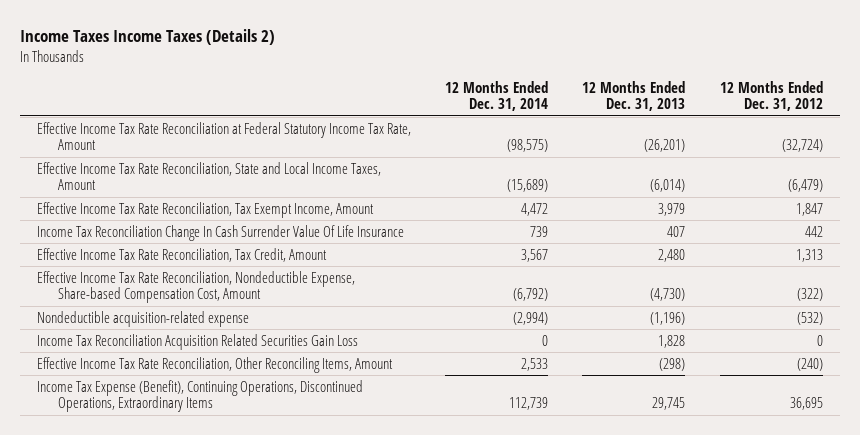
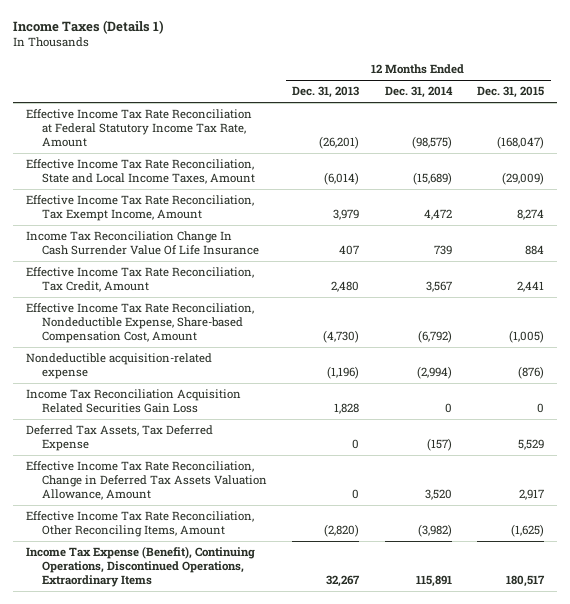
[20,29,276,46] Income Taxes Income Taxes (Details 2) -> [13,19,165,34] Income Taxes (Details 1)
[719,80,823,112] 12 Months Ended Dec. 31, 2012 -> none
none -> [477,86,545,99] Dec. 31, 2015
none -> [26,425,214,452] Deferred Tax Assets, Tax Deferred Expense
none -> [26,461,267,500] Effective Income Tax Rate Reconciliation, Change in Deferred Tax Assets Valuation Allowance, Amount
[521,357,549,371] 2,533 -> [417,524,452,538] (3,982)
[659,357,686,371] (298) -> [324,524,360,538] (2,820)
[509,397,549,411] 112,739 -> [415,574,452,587] 115,891
[652,397,686,411] 29,745 -> [326,574,361,587] 32,267

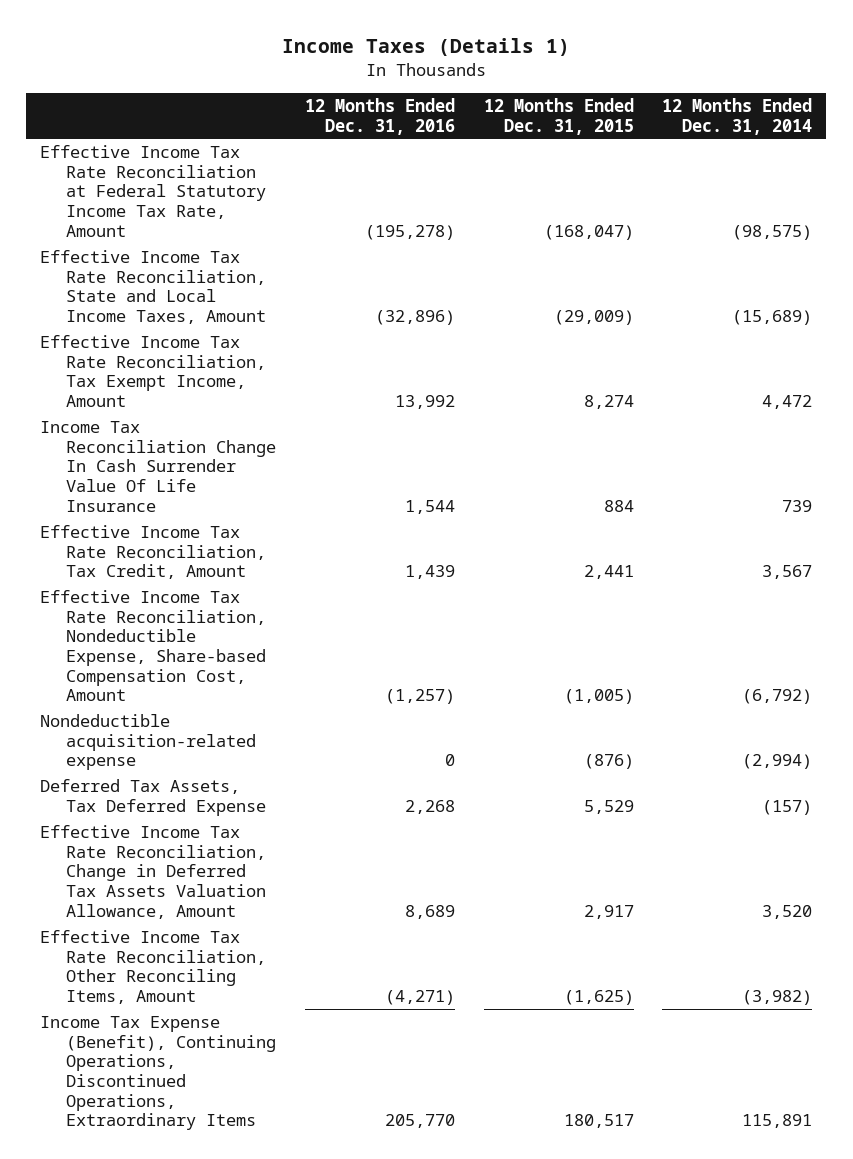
[292,86,360,99] Dec. 31, 2013 -> none
none -> [305,97,456,135] 12 Months Ended Dec. 31, 2016
[26,389,242,414] Income Tax Reconciliation Acquisition Related Securities Gain Loss -> none

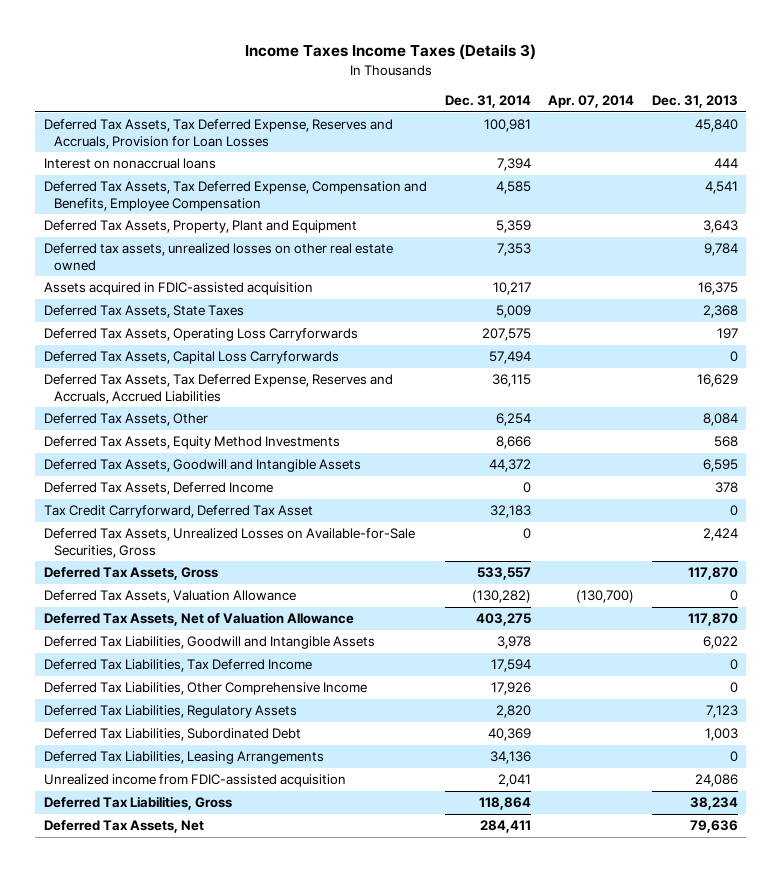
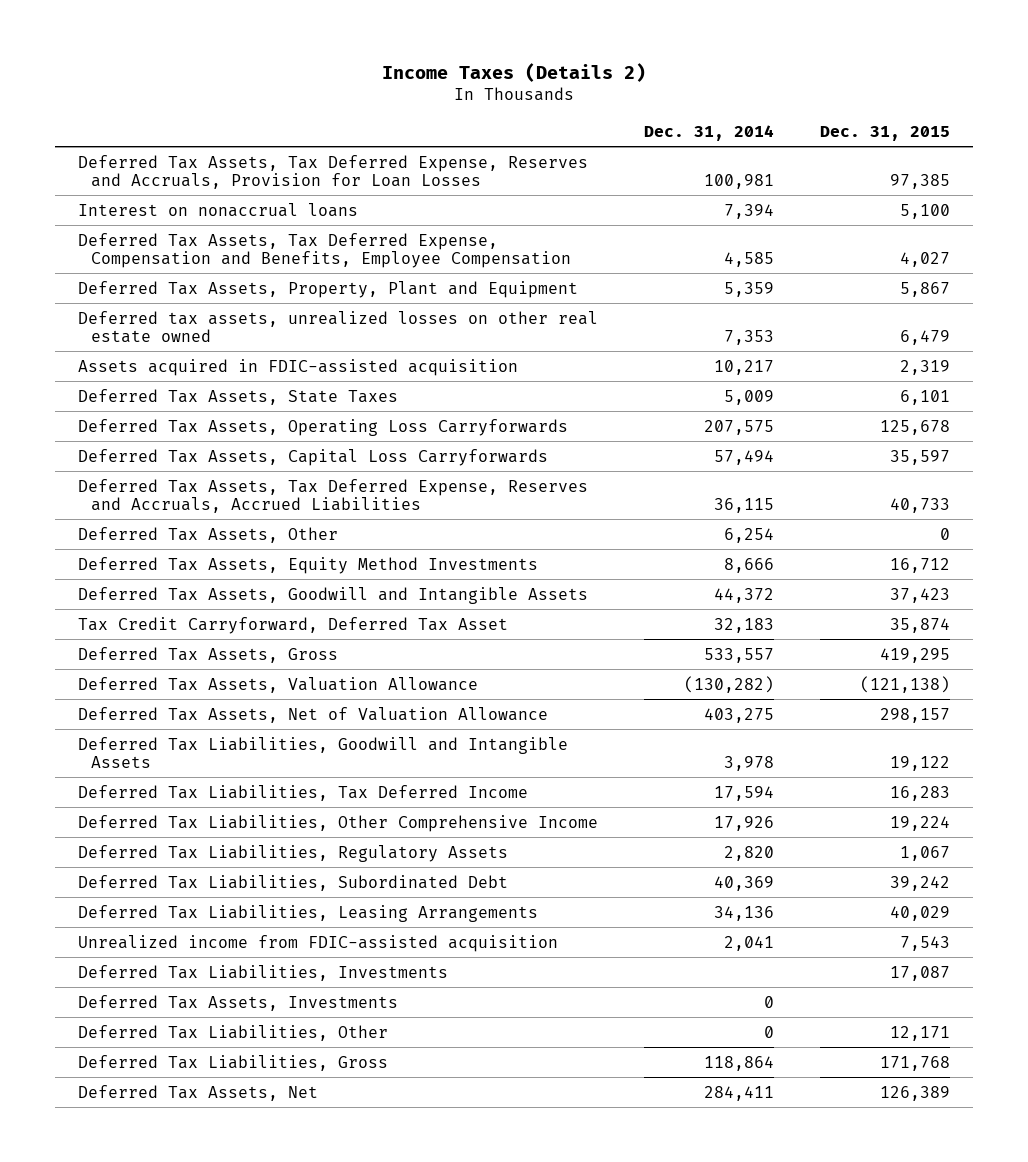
[244,44,536,61] Income Taxes Income Taxes (Details 3) -> [381,63,646,83] Income Taxes (Details 2)
[548,94,635,108] Apr. 07, 2014 -> none
[651,94,738,108] Dec. 31, 2013 -> none
none -> [820,125,951,141] Dec. 31, 2015
[43,482,273,496] Deferred Tax Assets, Deferred Income -> none
[43,528,415,558] Deferred Tax Assets, Unrealized Losses on Available-for-Sale Securities, Gross -> none
none -> [77,964,448,981] Deferred Tax Liabilities, Investments
none -> [77,994,398,1011] Deferred Tax Assets, Investments
none -> [77,1024,388,1041] Deferred Tax Liabilities, Other

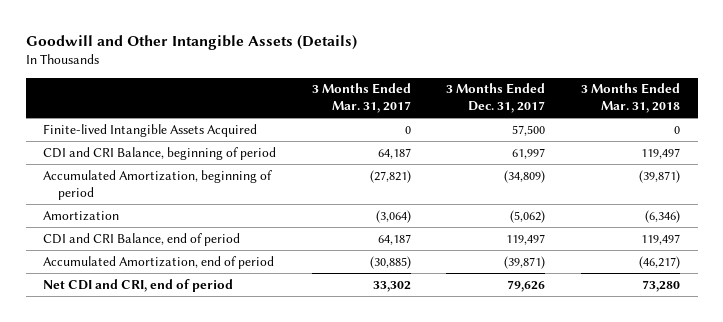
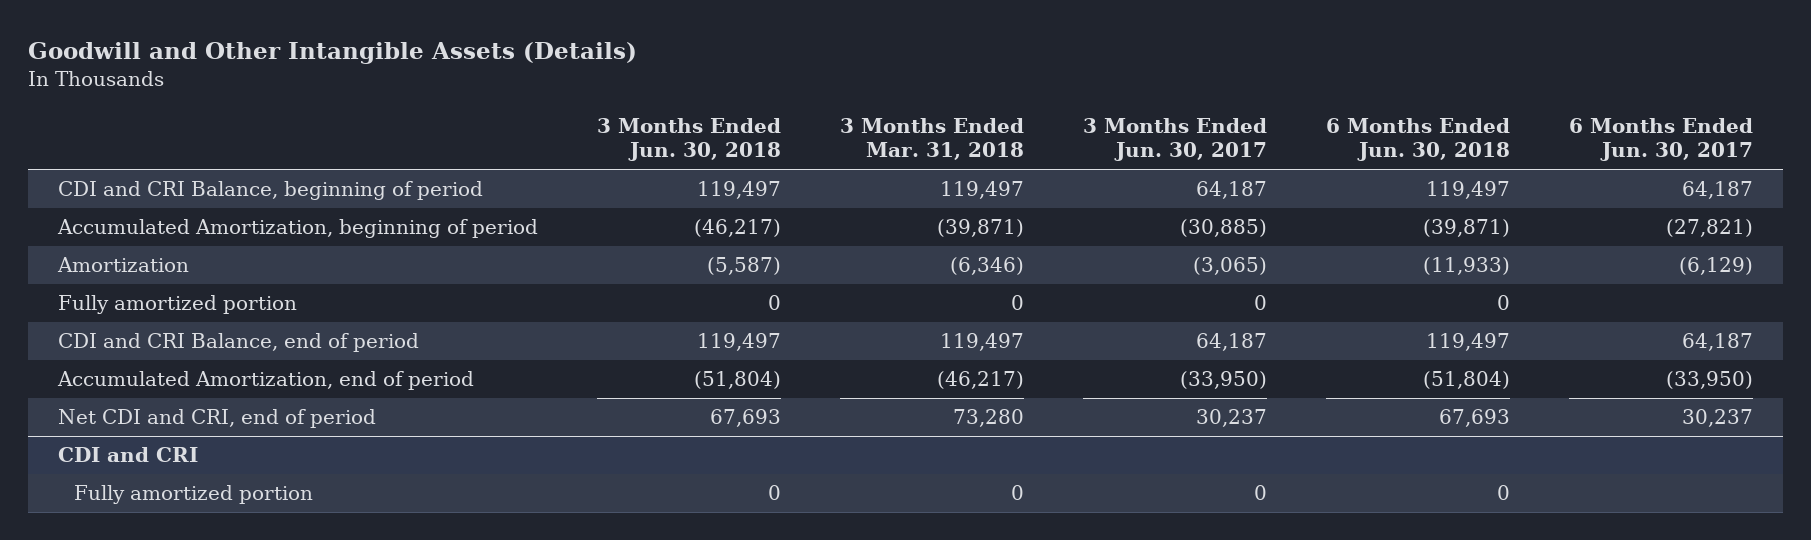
[311,83,411,114] 3 Months Ended Mar. 31, 2017 -> none
[446,83,546,114] 3 Months Ended Dec. 31, 2017 -> none
none -> [596,117,781,162] 3 Months Ended Jun. 30, 2018
none -> [1083,117,1268,162] 3 Months Ended Jun. 30, 2017
none -> [1326,117,1511,162] 6 Months Ended Jun. 30, 2018
none -> [1569,117,1754,162] 6 Months Ended Jun. 30, 2017
[43,123,258,137] Finite-lived Intangible Assets Acquired -> none
none -> [57,295,297,315] Fully amortized portion
none -> [57,447,198,463] CDI and CRI
none -> [74,485,314,505] Fully amortized portion

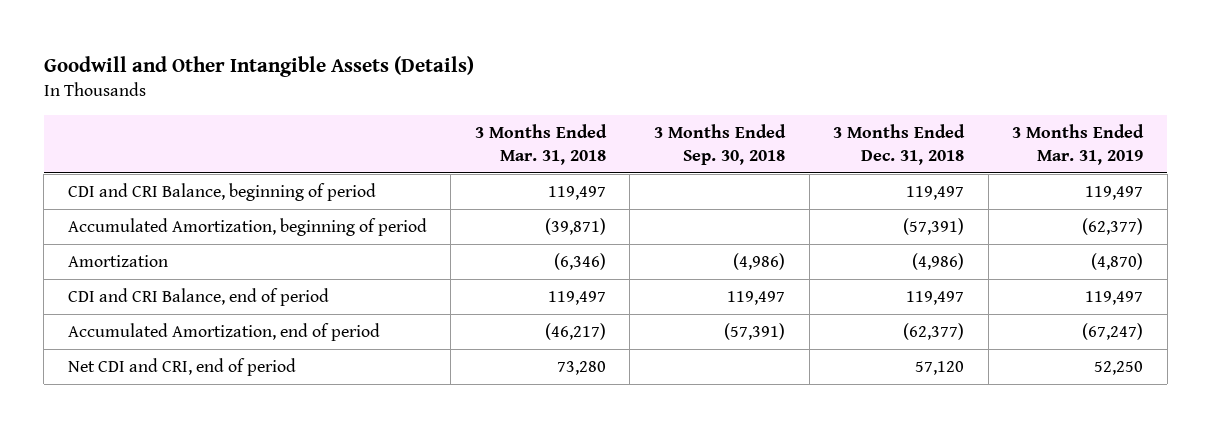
[596,117,781,162] 3 Months Ended Jun. 30, 2018 -> none
[1083,117,1268,162] 3 Months Ended Jun. 30, 2017 -> none
[1326,117,1511,162] 6 Months Ended Jun. 30, 2018 -> none
[1569,117,1754,162] 6 Months Ended Jun. 30, 2017 -> none
none -> [653,123,786,165] 3 Months Ended Sep. 30, 2018
none -> [833,123,966,165] 3 Months Ended Dec. 31, 2018
none -> [1012,123,1145,165] 3 Months Ended Mar. 31, 2019
[57,295,297,315] Fully amortized portion -> none
[57,447,198,463] CDI and CRI -> none
[74,485,314,505] Fully amortized portion -> none

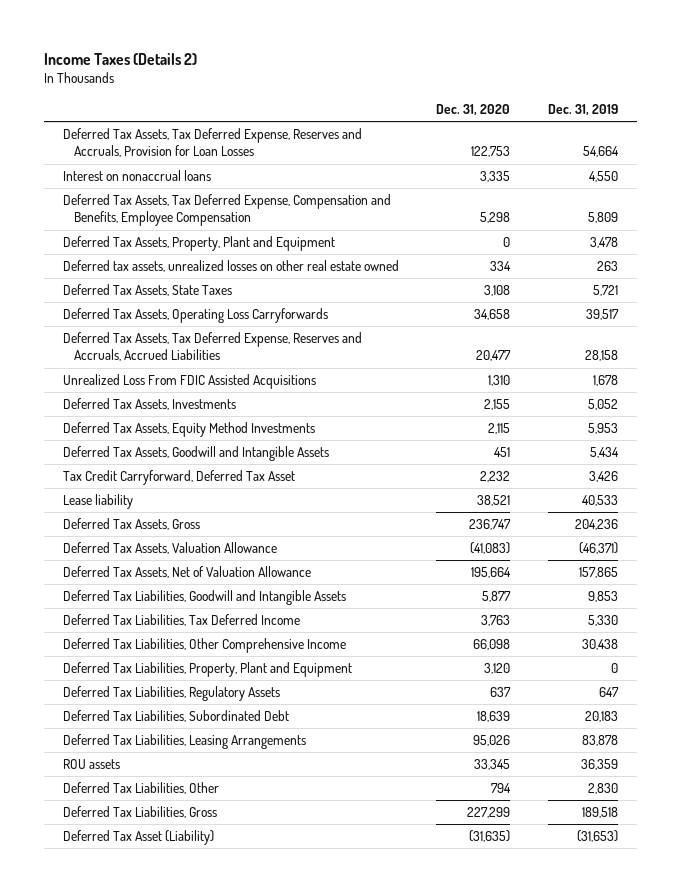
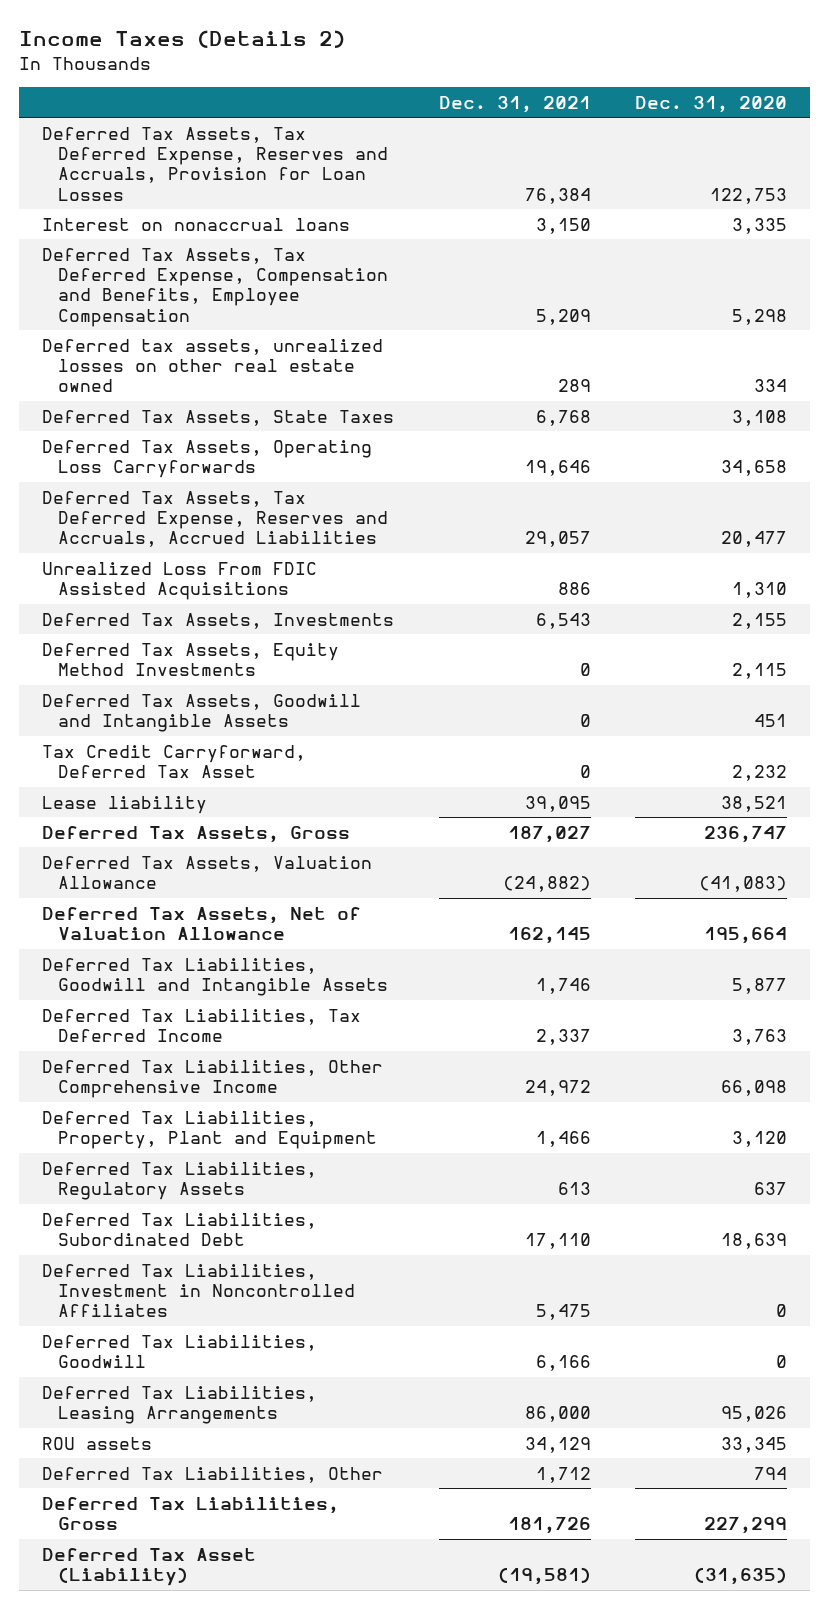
[547,103,618,116] Dec. 31, 2019 -> none
none -> [438,95,591,113] Dec. 31, 2021
[62,236,335,252] Deferred Tax Assets, Property, Plant and Equipment -> none
none -> [41,1263,356,1318] Deferred Tax Liabilities, Investment in Noncontrolled Affiliates
none -> [41,1334,317,1369] Deferred Tax Liabilities, Goodwill

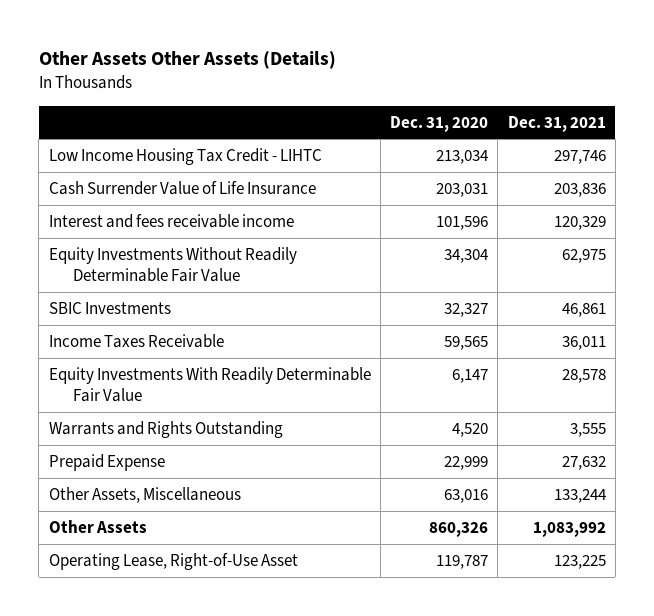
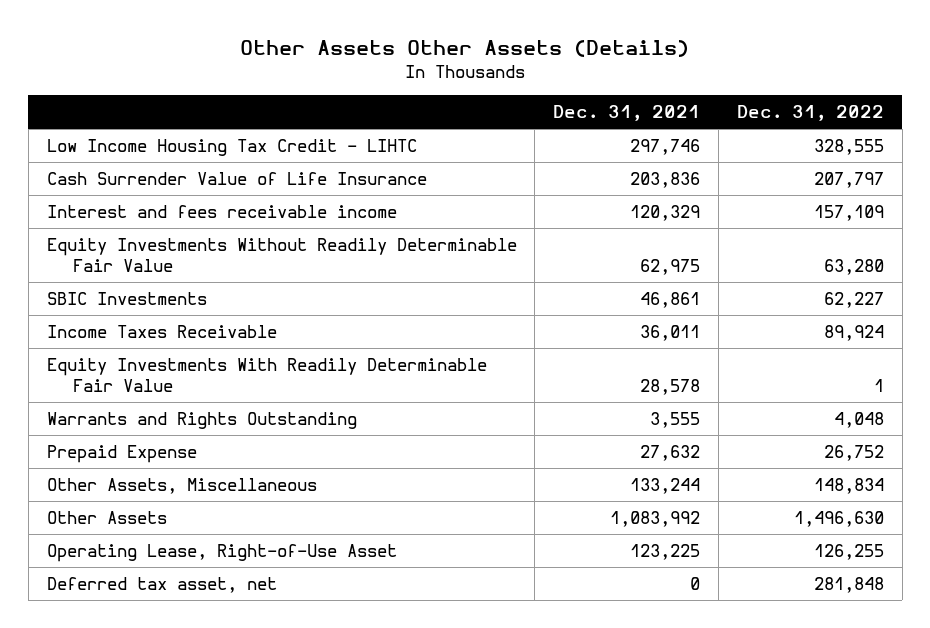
[390,115,489,132] Dec. 31, 2020 -> none
none -> [736,105,884,122] Dec. 31, 2022
none -> [46,577,277,594] Deferred tax asset, net

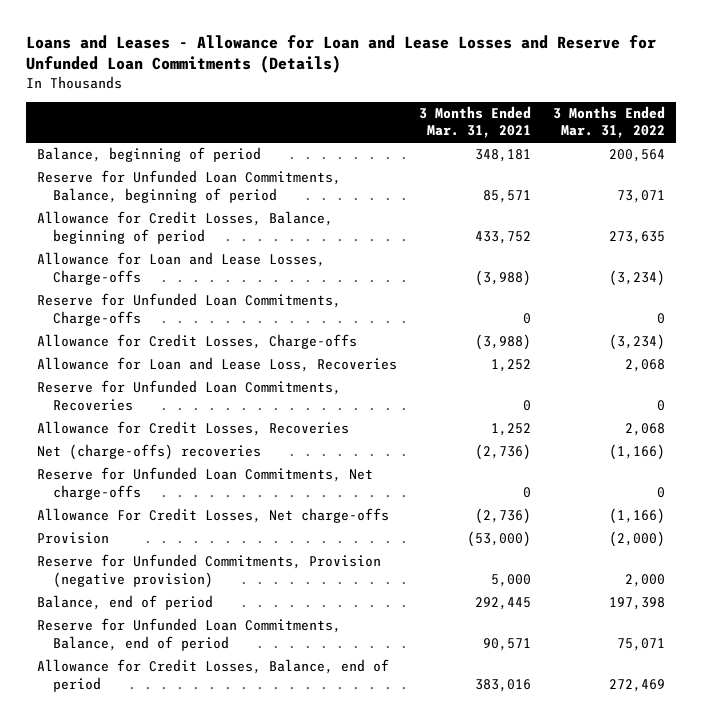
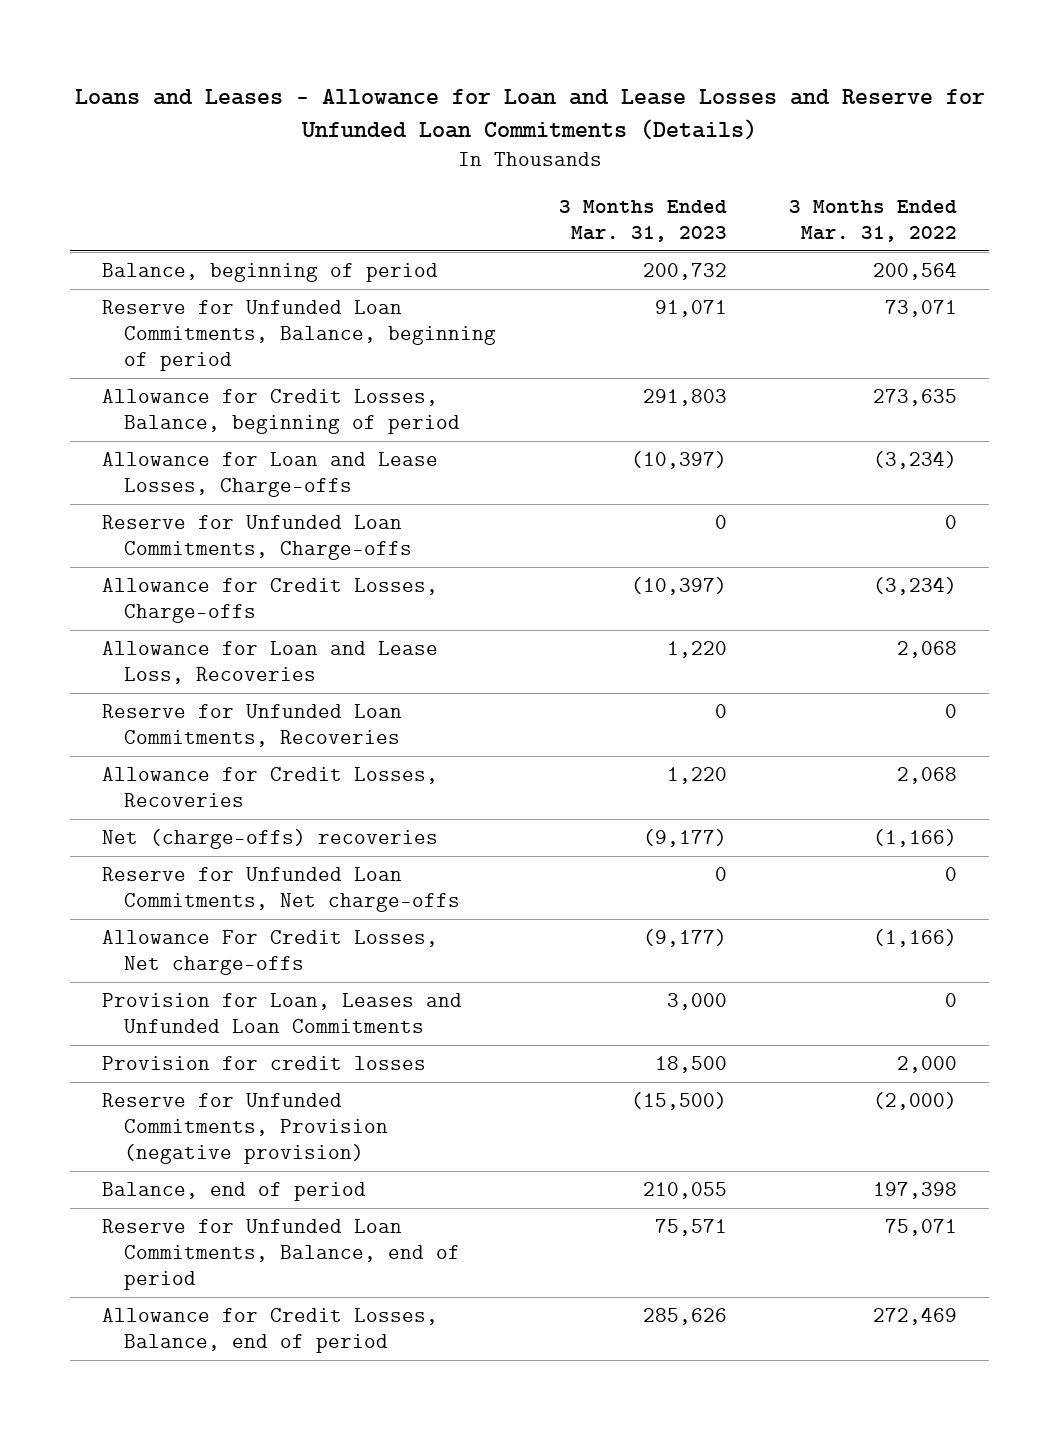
[419,106,532,139] 3 Months Ended Mar. 31, 2021 -> none
none -> [558,199,727,242] 3 Months Ended Mar. 31, 2023
none -> [101,992,462,1033] Provision for Loan, Leases and Unfunded Loan Commitments
[37,532,110,545] Provision -> [101,1055,426,1070] Provision for credit losses
[609,531,666,548] (2,000) -> [897,1055,958,1073] 2,000
[625,573,666,587] 2,000 -> [873,1091,958,1110] (2,000)

